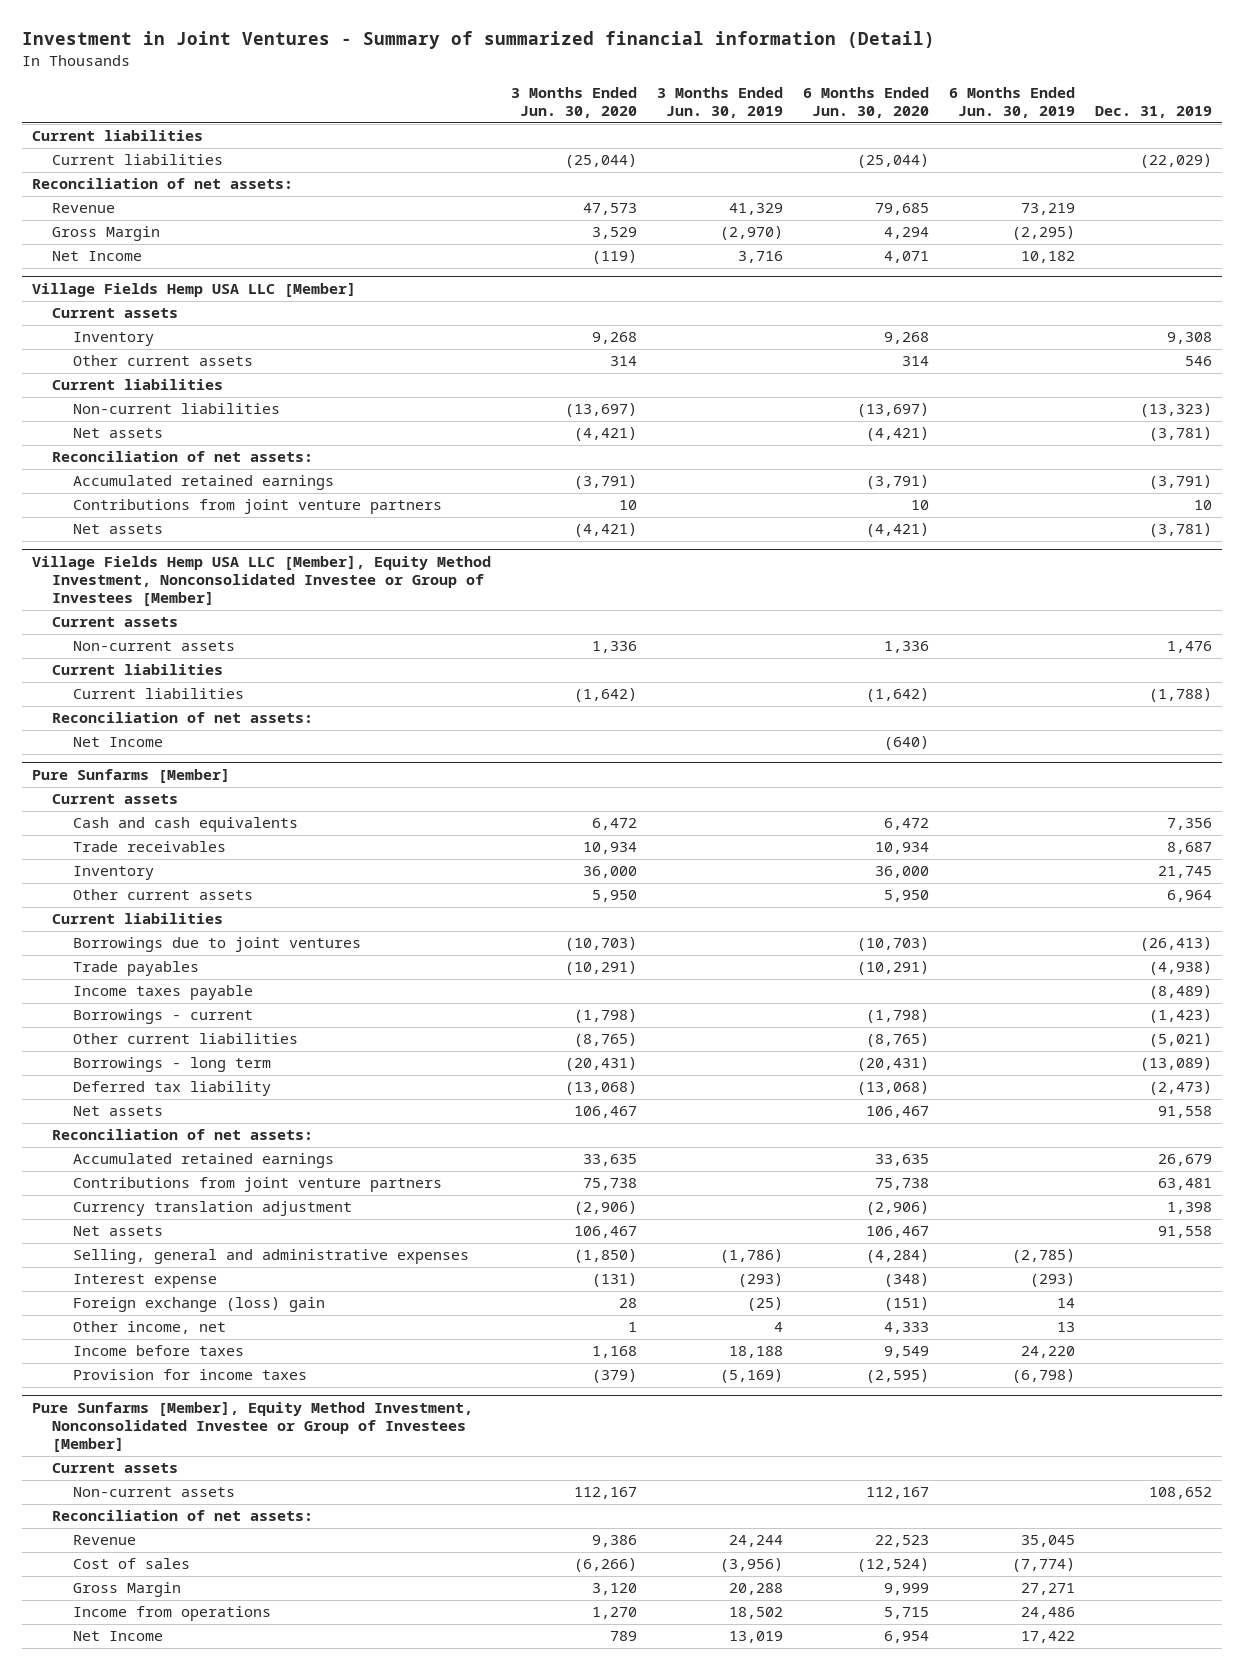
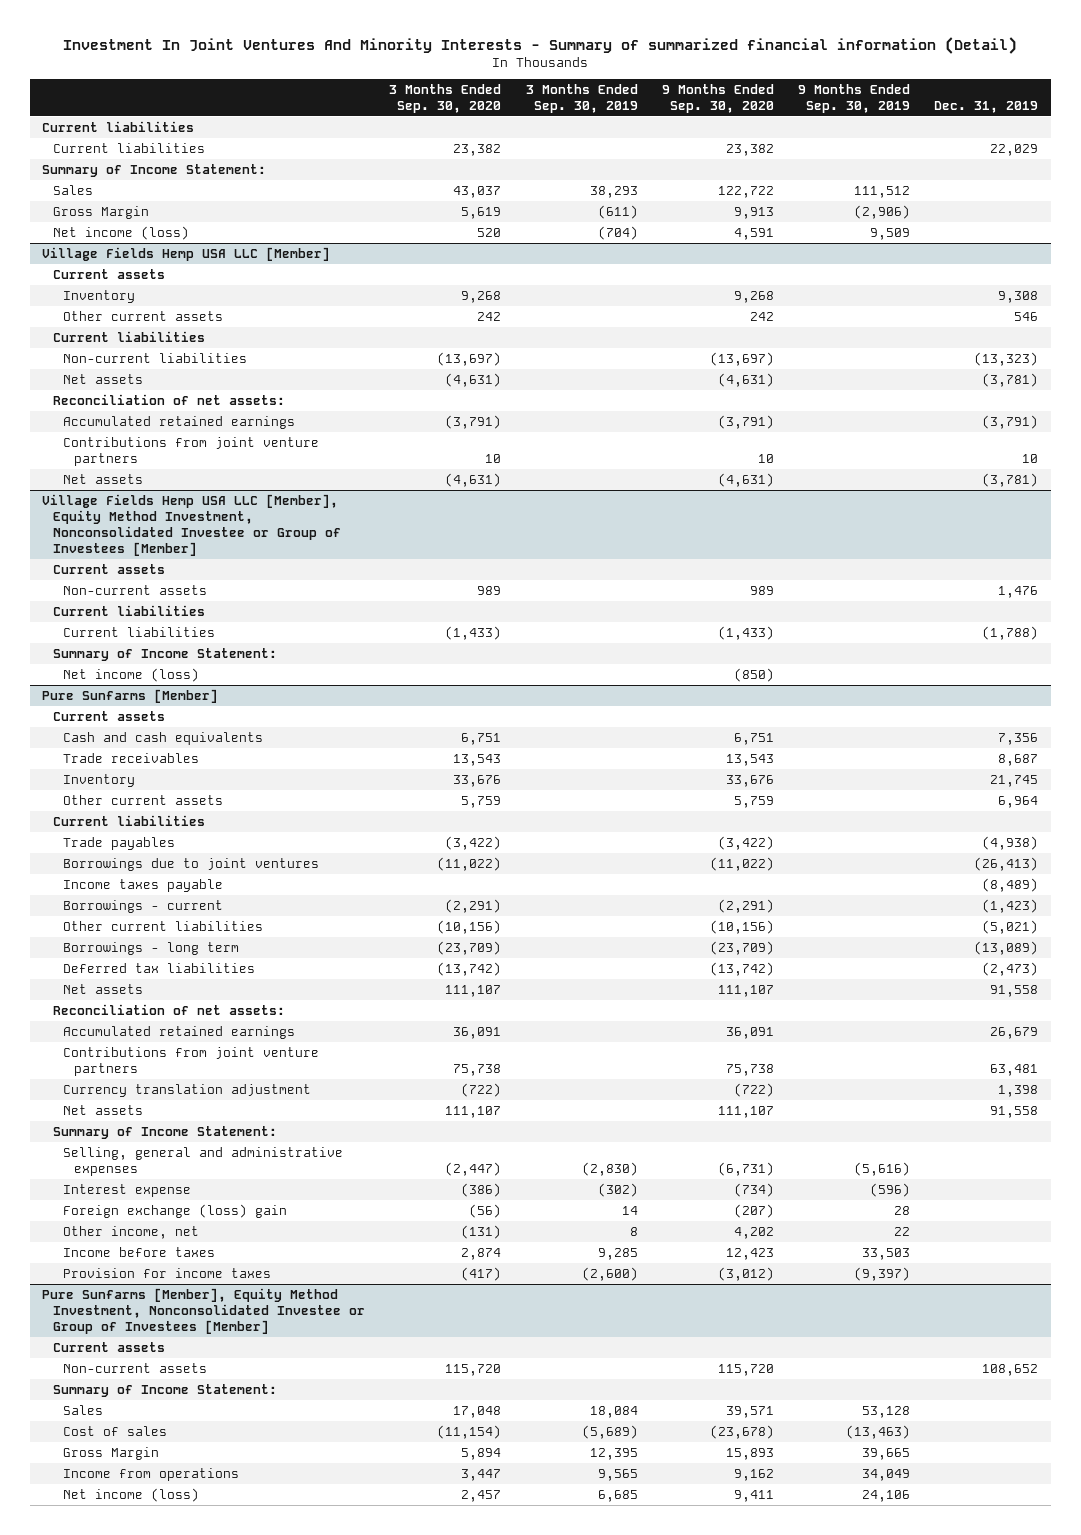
[21,31,935,50] Investment in Joint Ventures - Summary of summarized financial information (Detail) -> [63,36,1018,54] Investment In Joint Ventures And Minority Interests - Summary of summarized financial information (Detail)
[510,87,637,119] 3 Months Ended Jun. 30, 2020 -> none
[657,87,784,119] 3 Months Ended Jun. 30, 2019 -> none
[803,87,930,119] 6 Months Ended Jun. 30, 2020 -> none
[949,87,1076,119] 6 Months Ended Jun. 30, 2019 -> none
none -> [389,84,502,113] 3 Months Ended Sep. 30, 2020
none -> [525,84,638,113] 3 Months Ended Sep. 30, 2019
none -> [661,84,774,113] 9 Months Ended Sep. 30, 2020
none -> [798,84,911,113] 9 Months Ended Sep. 30, 2019
[31,178,293,190] Reconciliation of net assets: -> none
[1140,154,1213,169] (22,029) -> [990,143,1039,156] 22,029
none -> [42,163,267,177] Summary of Income Statement:
[52,203,116,214] Revenue -> [52,184,93,195] Sales
[52,251,143,262] Net Income -> [52,225,189,240] Net income (loss)
[52,712,314,724] Reconciliation of net assets: -> none
none -> [52,647,277,661] Summary of Income Statement:
[73,737,164,748] Net Income -> [63,667,200,682] Net income (loss)
[73,937,362,953] Borrowings due to joint ventures -> [63,857,320,871] Borrowings due to joint ventures
[73,1081,272,1097] Deferred tax liability -> [63,962,256,973] Deferred tax liabilities
none -> [52,1125,277,1139] Summary of Income Statement:
[52,1510,314,1522] Reconciliation of net assets: -> none
none -> [52,1383,277,1397] Summary of Income Statement:
[73,1535,137,1546] Revenue -> [63,1404,104,1415] Sales
[73,1631,164,1642] Net Income -> [63,1487,200,1502] Net income (loss)

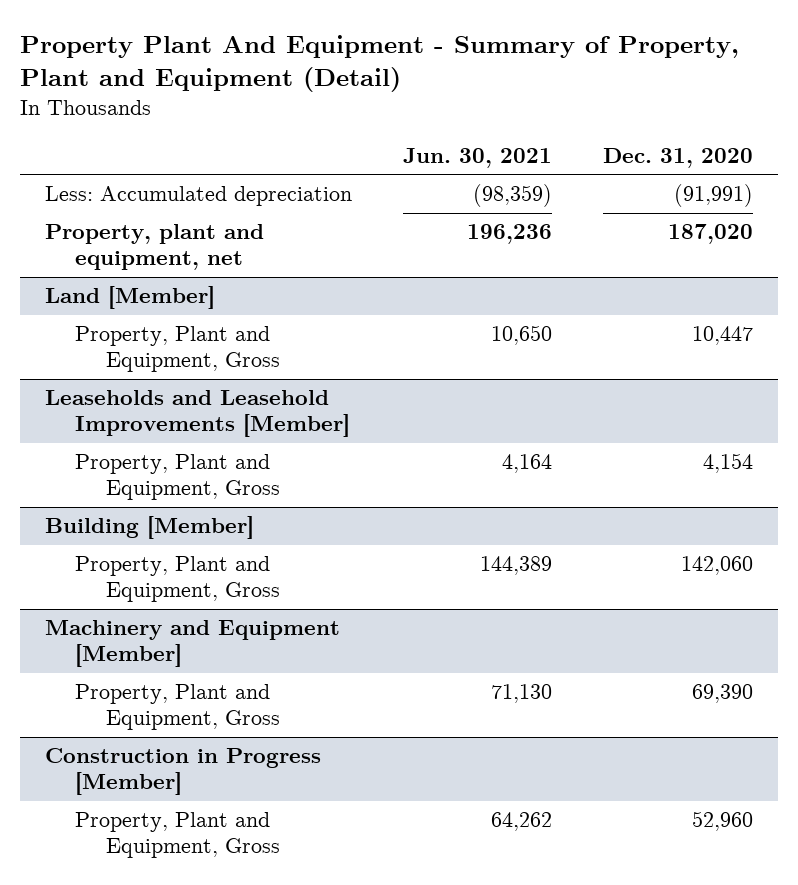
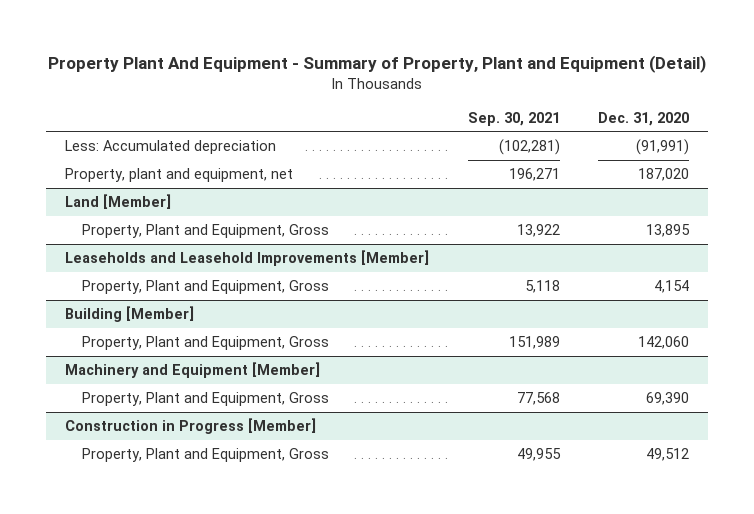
[402,147,552,168] Jun. 30, 2021 -> none
none -> [467,111,560,126] Sep. 30, 2021
[691,326,753,346] 10,447 -> [646,224,691,238] 13,895
[691,811,753,832] 52,960 -> [646,448,690,462] 49,512

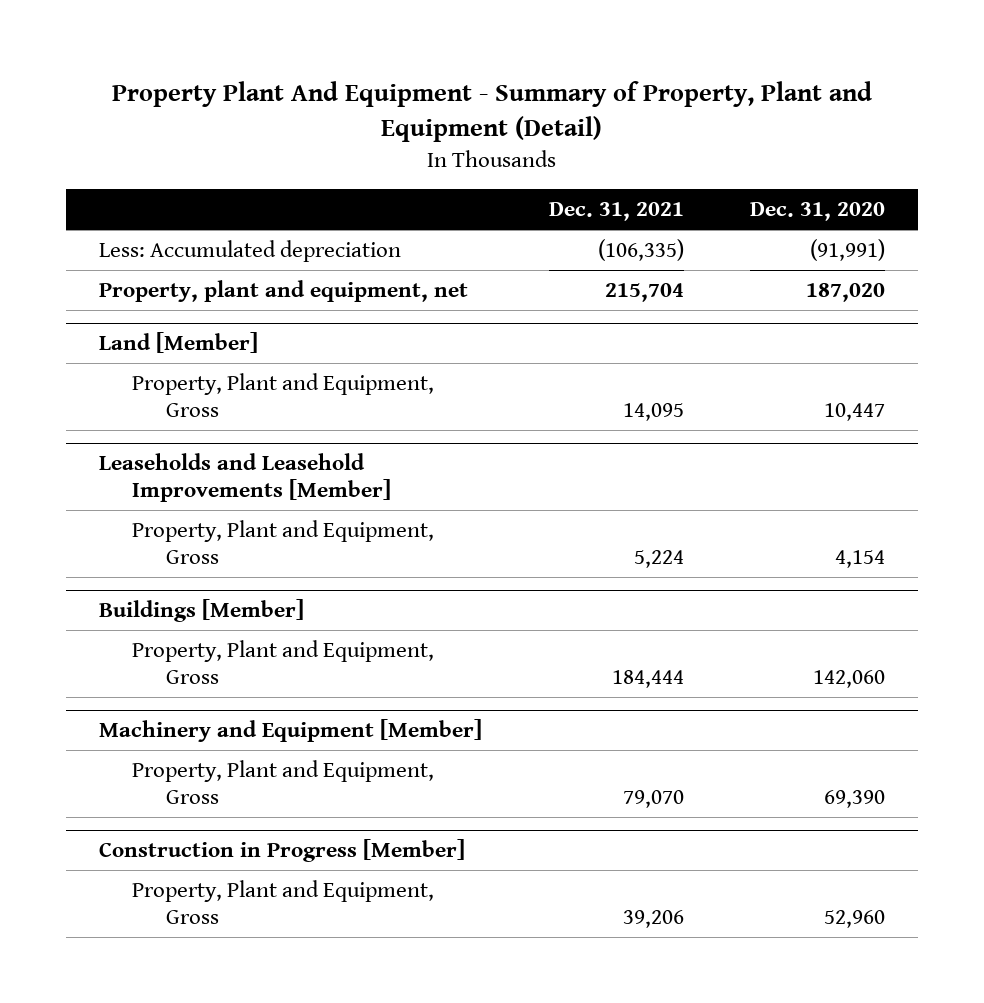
[467,111,560,126] Sep. 30, 2021 -> none
none -> [548,202,684,222] Dec. 31, 2021
[646,224,691,238] 13,895 -> [824,402,886,421] 10,447
[65,306,195,323] Building [Member] -> [99,599,305,623] Buildings [Member]
[646,448,690,462] 49,512 -> [824,909,886,928] 52,960

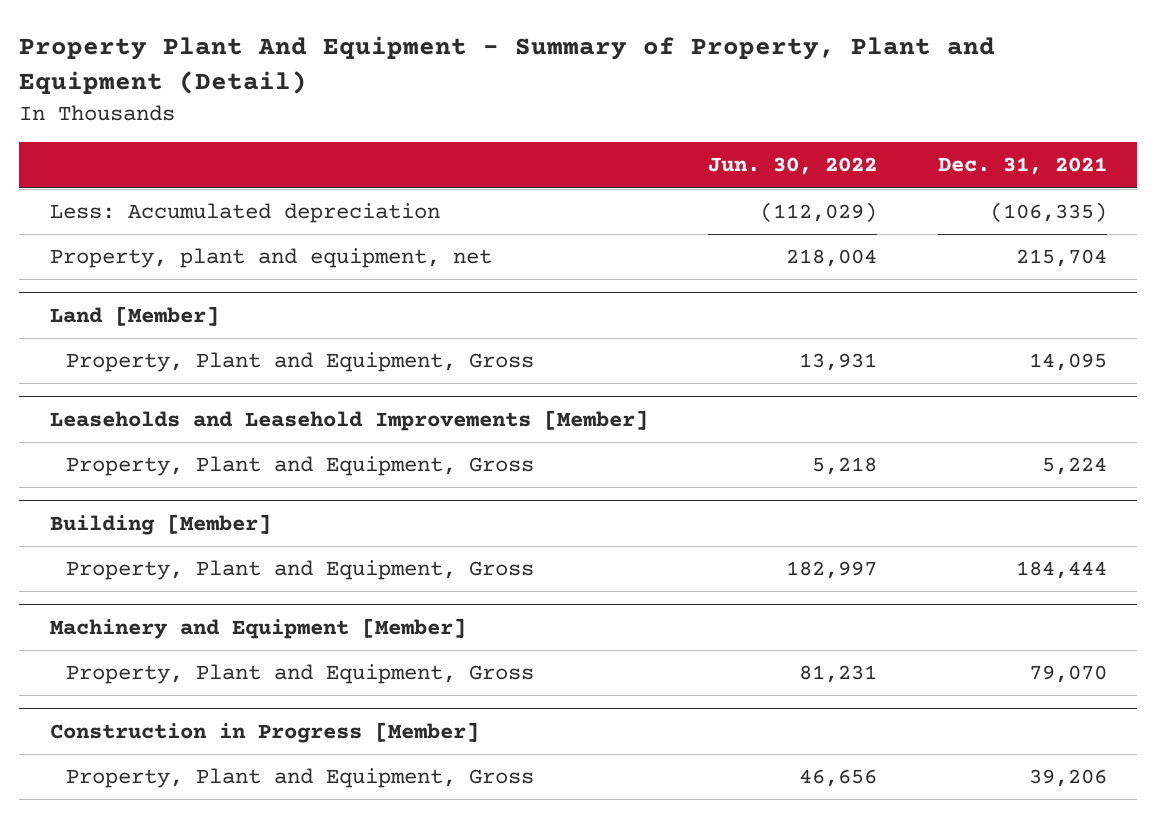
[750,202,886,222] Dec. 31, 2020 -> none
none -> [708,157,878,176] Jun. 30, 2022
[99,599,305,623] Buildings [Member] -> [49,514,271,536] Building [Member]

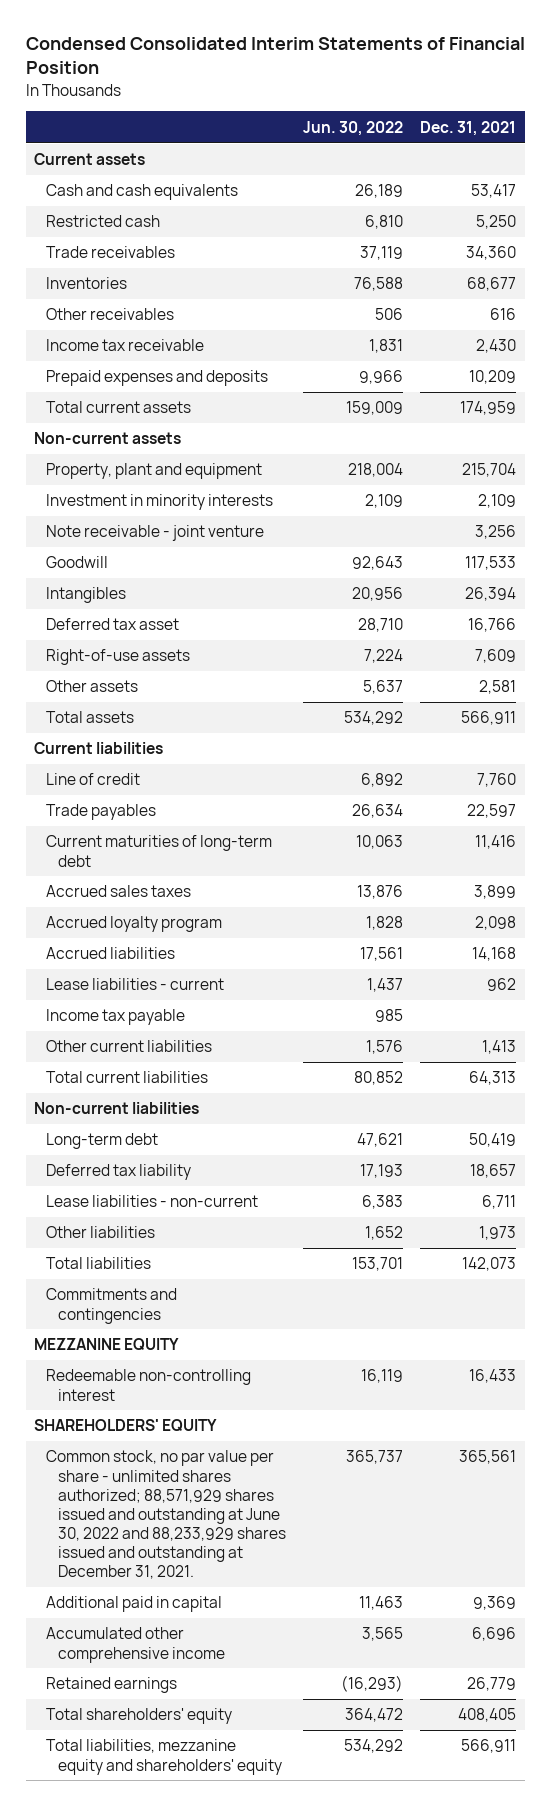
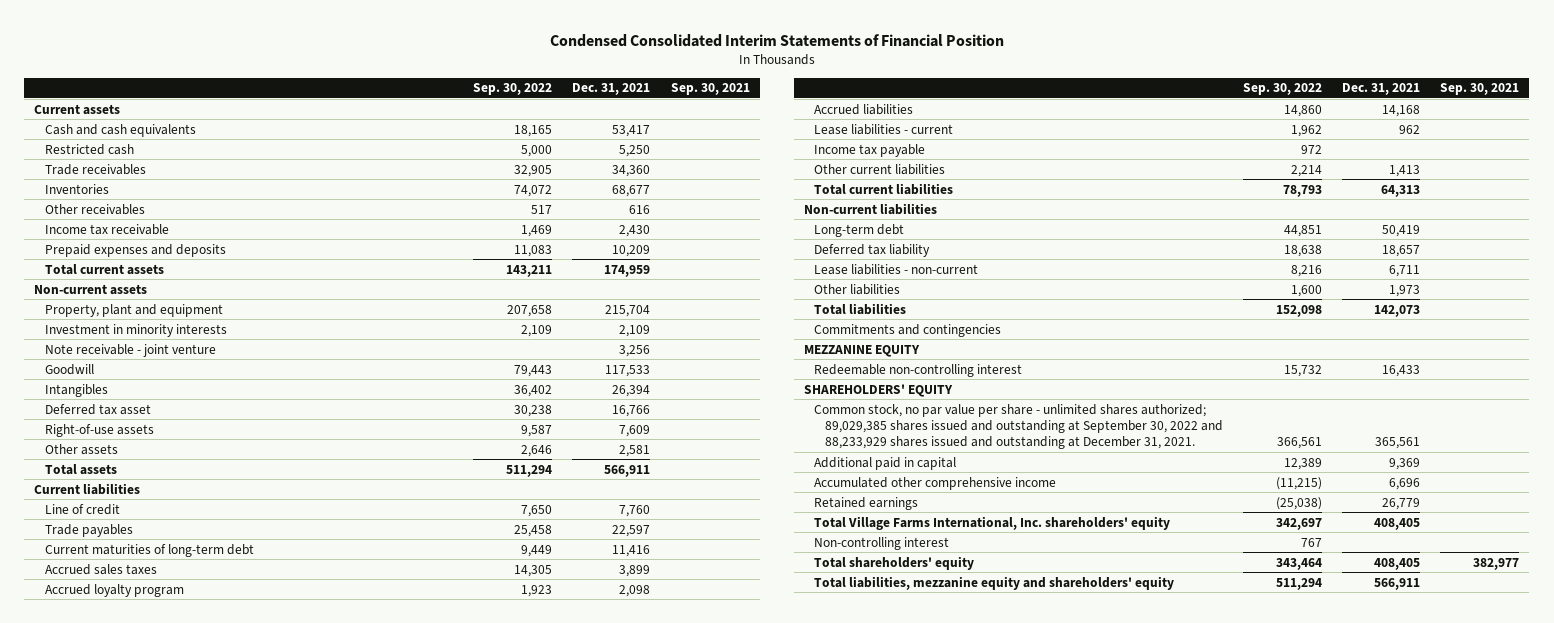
[303,120,404,136] Jun. 30, 2022 -> none
none -> [473,83,553,96] Sep. 30, 2022
none -> [670,83,750,96] Sep. 30, 2021
[46,1450,287,1580] Common stock, no par value per share - unlimited shares authorized; 88,571,929 shares issued and outstanding at June 30, 2022 and 88,233,929 shares issued and outstanding at December 31, 2021. -> [814,403,1223,450] Common stock, no par value per share - unlimited shares authorized; 89,029,385 shares issued and outstanding at September 30, 2022 and 88,233,929 shares issued and outstanding at December 31, 2021.
none -> [814,515,1171,530] Total Village Farms International, Inc. shareholders' equity
none -> [814,536,950,550] Non-controlling interest

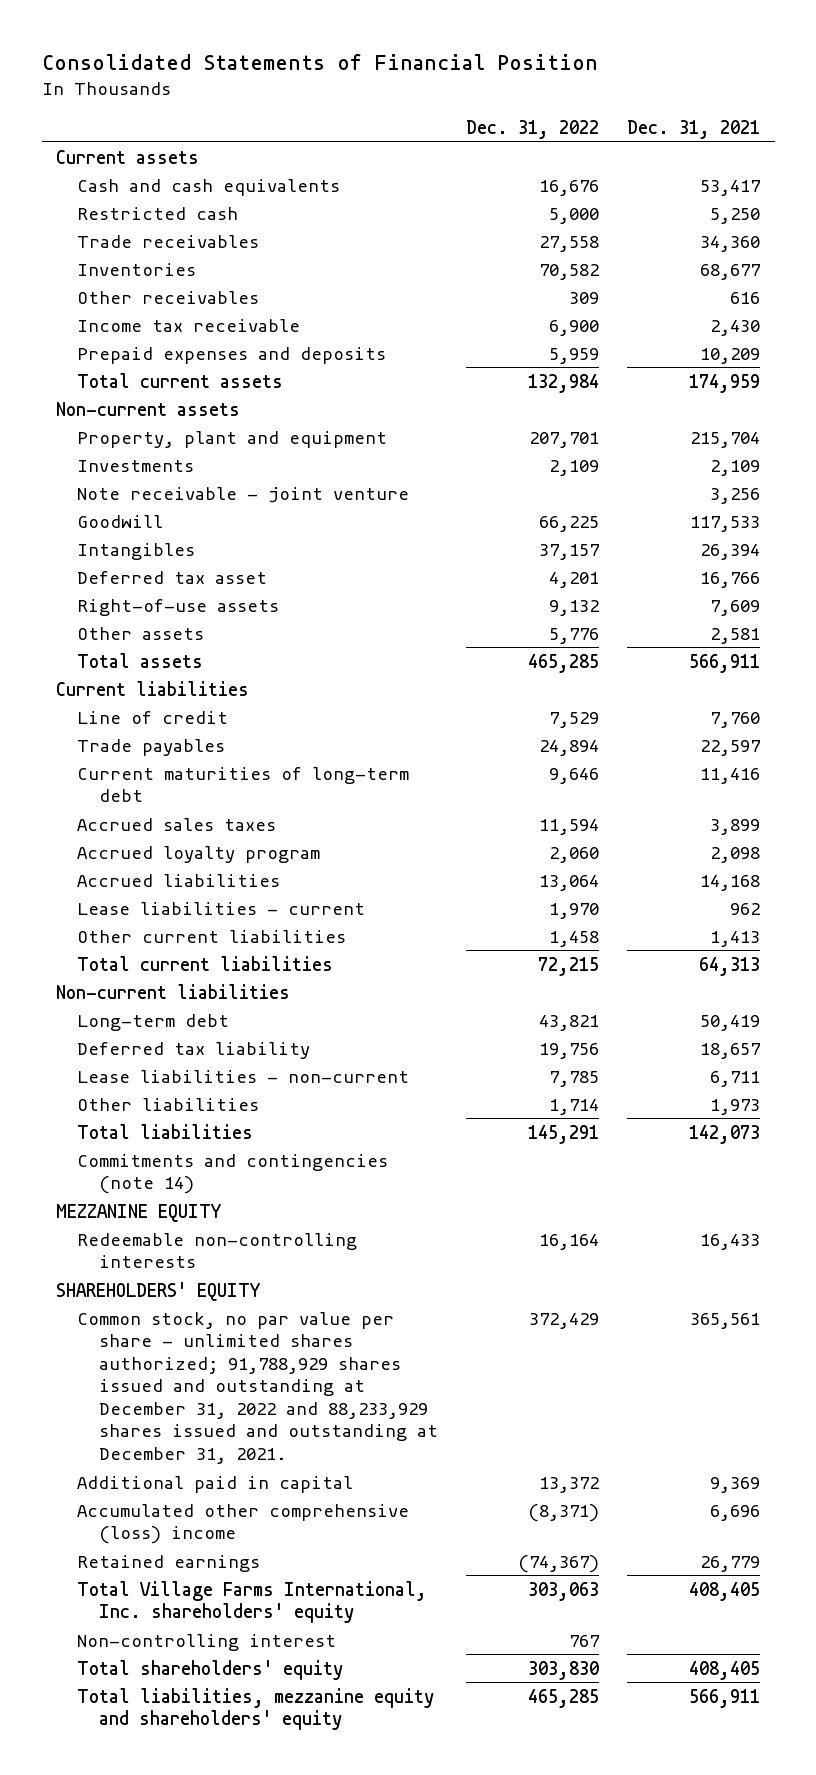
[549,33,1004,47] Condensed Consolidated Interim Statements of Financial Position -> [41,54,598,71] Consolidated Statements of Financial Position
[473,83,553,96] Sep. 30, 2022 -> none
[670,83,750,96] Sep. 30, 2021 -> none
none -> [466,119,600,139] Dec. 31, 2022
[44,323,227,337] Investment in minority interests -> [77,459,195,472] Investments
[814,143,926,157] Income tax payable -> none
[814,323,1002,337] Commitments and contingencies -> [77,1153,389,1195] Commitments and contingencies (note 14)
[814,363,1023,377] Redeemable non-controlling interest -> [77,1232,358,1269] Redeemable non-controlling interests
[814,403,1223,450] Common stock, no par value per share - unlimited shares authorized; 89,029,385 shares issued and outstanding at September 30, 2022 and 88,233,929 shares issued and outstanding at December 31, 2021. -> [77,1311,438,1465] Common stock, no par value per share - unlimited shares authorized; 91,788,929 shares issued and outstanding at December 31, 2022 and 88,233,929 shares issued and outstanding at December 31, 2021.
[814,476,1057,490] Accumulated other comprehensive income -> [77,1503,410,1545] Accumulated other comprehensive (loss) income

